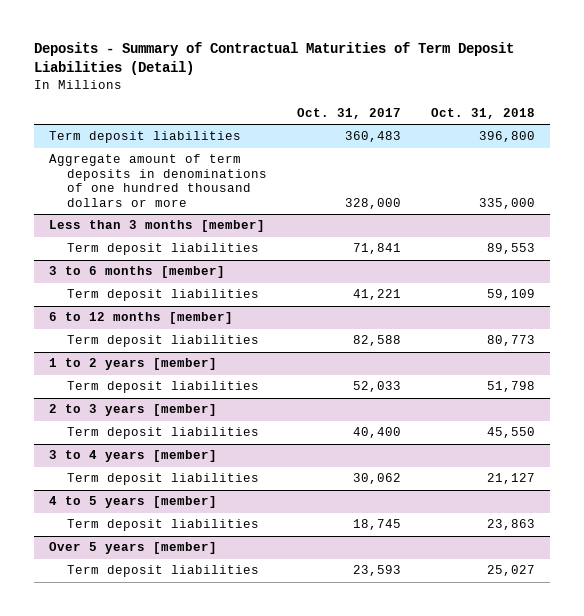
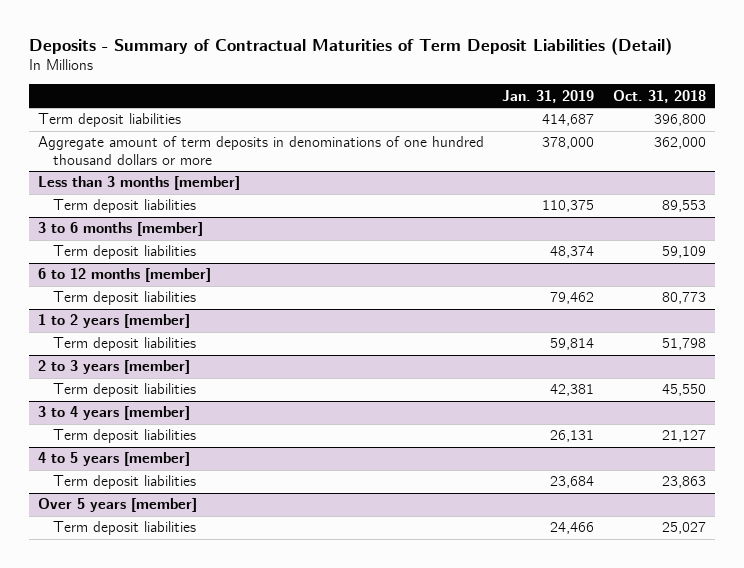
[297,107,402,119] Oct. 31, 2017 -> none
none -> [502,89,595,103] Jan. 31, 2019
[478,197,535,209] 335,000 -> [653,137,706,150] 362,000

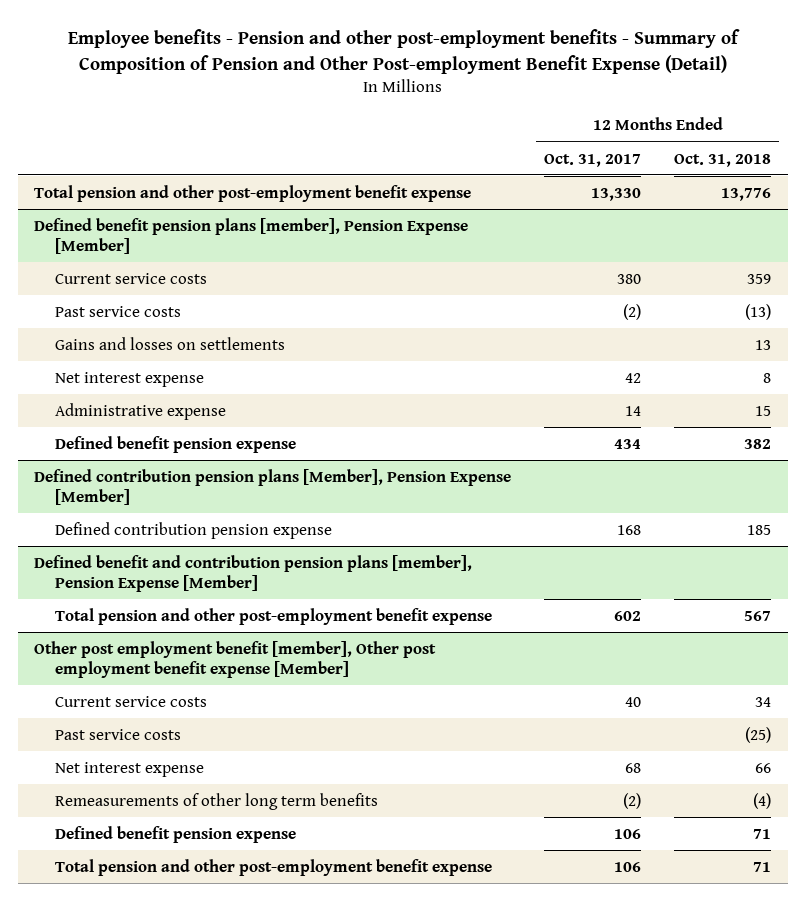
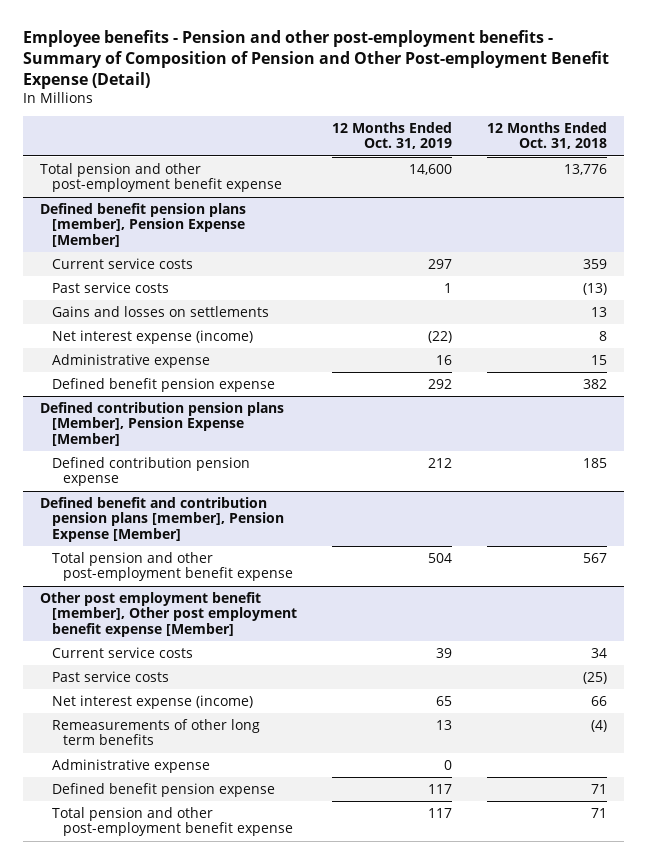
[544,153,642,167] Oct. 31, 2017 -> none
none -> [331,121,452,150] 12 Months Ended Oct. 31, 2019
[54,371,204,387] Net interest expense -> [51,329,253,344] Net interest expense (income)
[54,761,204,777] Net interest expense -> [51,694,253,709] Net interest expense (income)
none -> [51,758,210,773] Administrative expense

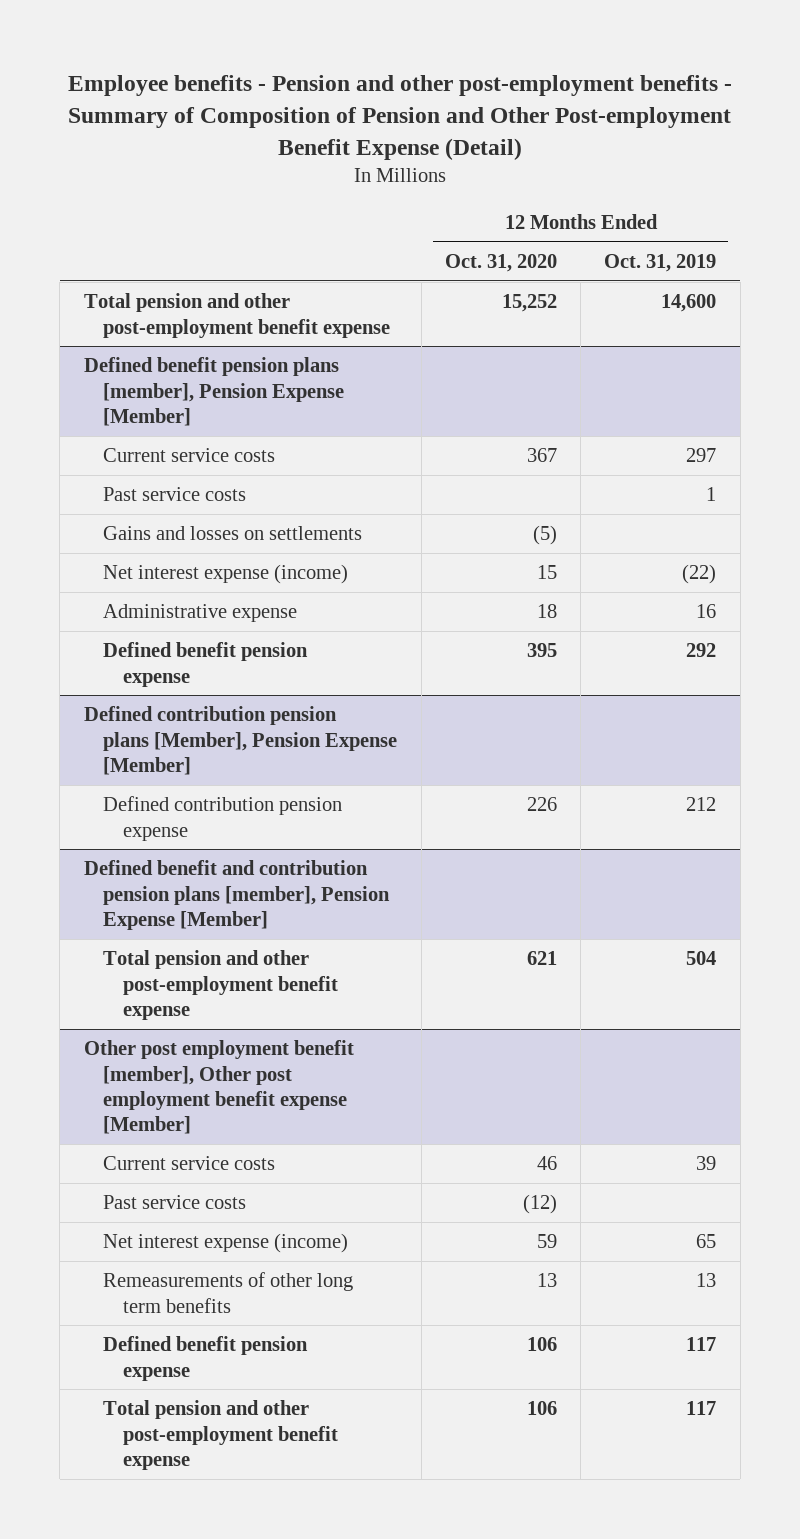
[486,121,607,150] 12 Months Ended Oct. 31, 2018 -> none
none -> [444,253,557,272] Oct. 31, 2020
[51,758,210,773] Administrative expense -> none

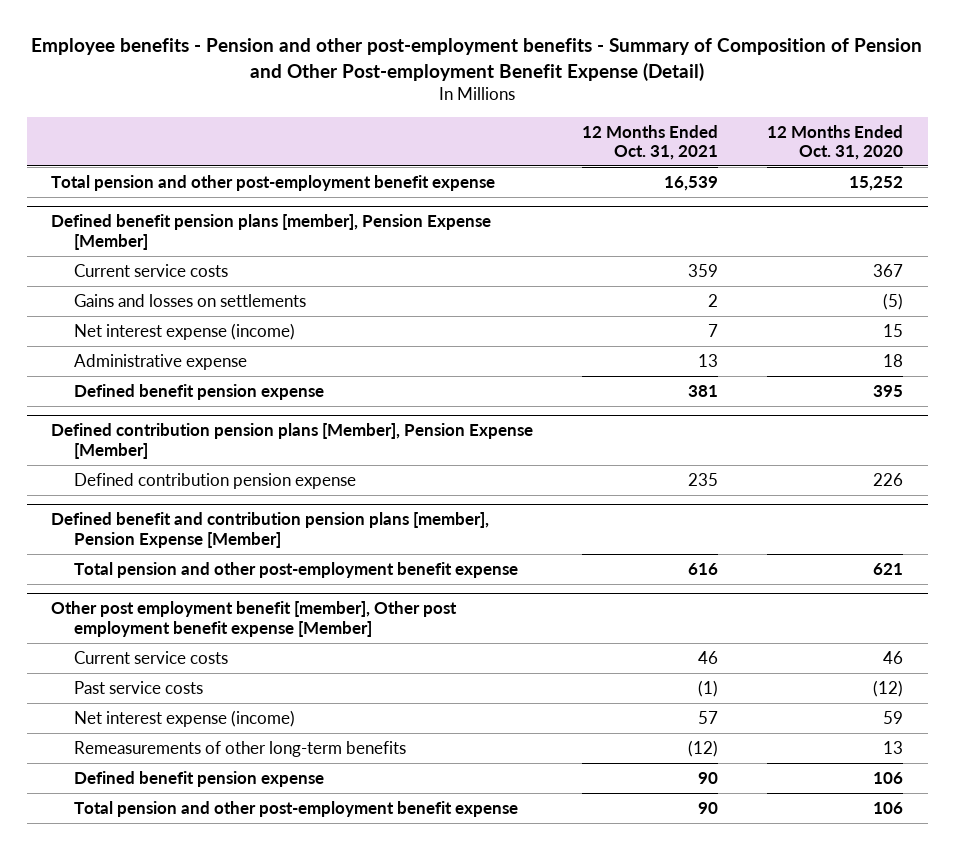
[604,253,717,272] Oct. 31, 2019 -> none
none -> [582,124,719,160] 12 Months Ended Oct. 31, 2021
[103,487,247,502] Past service costs -> none
[103,1272,354,1313] Remeasurements of other long term benefits -> [73,740,406,757] Remeasurements of other long-term benefits

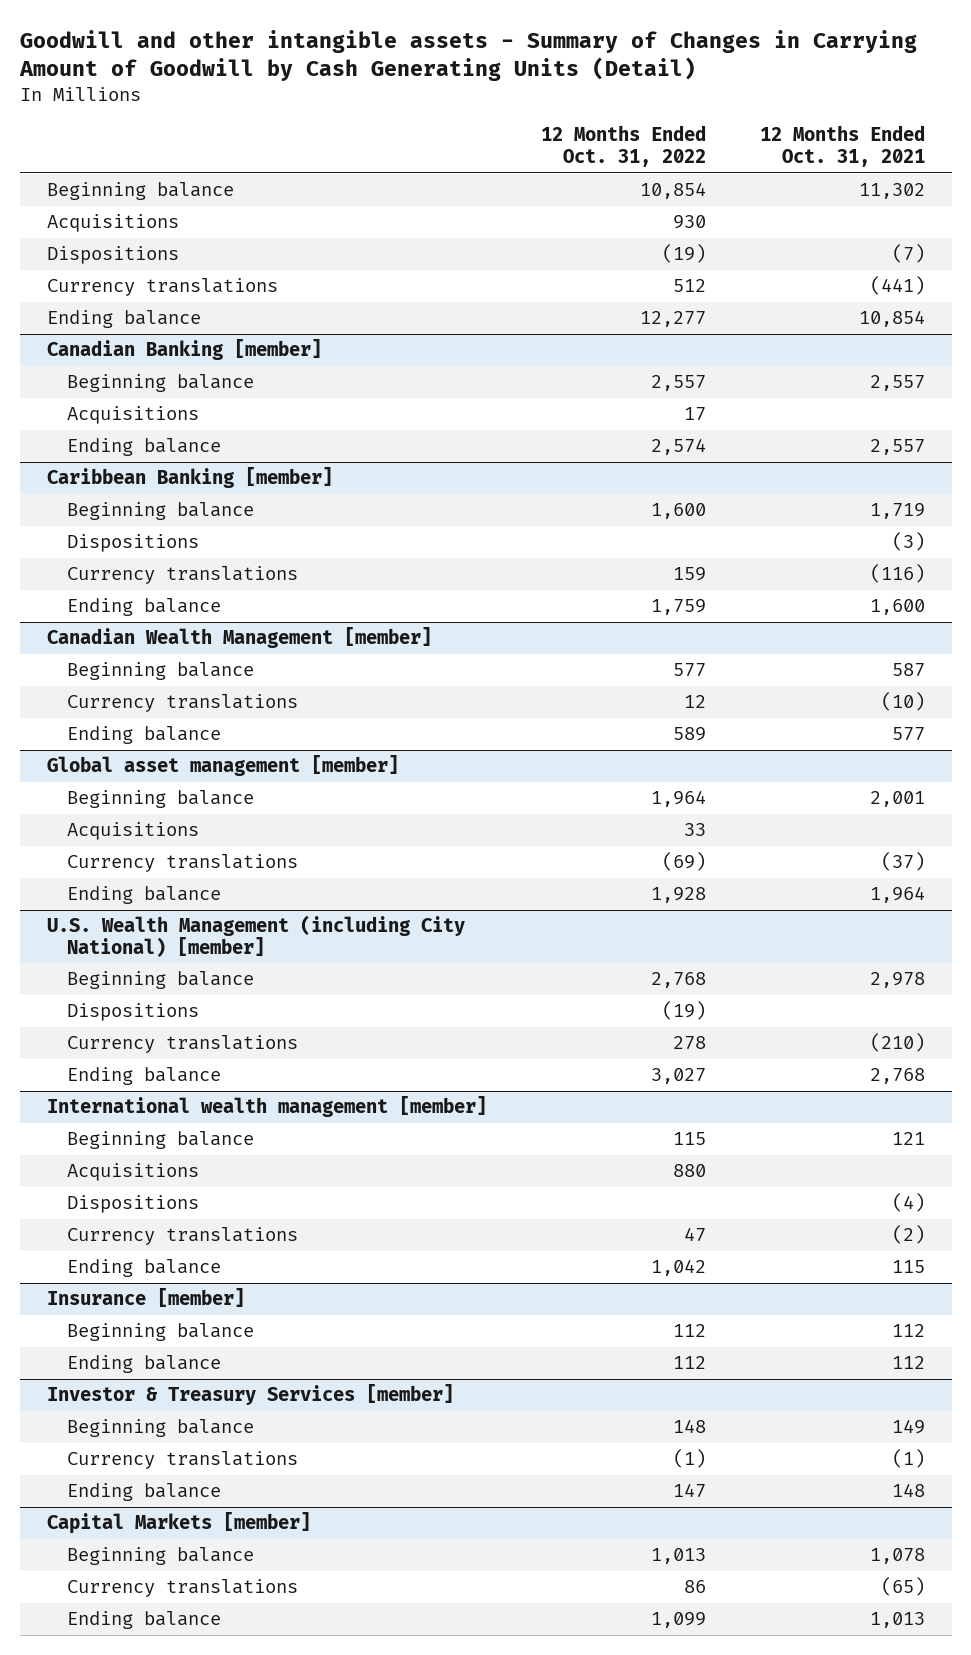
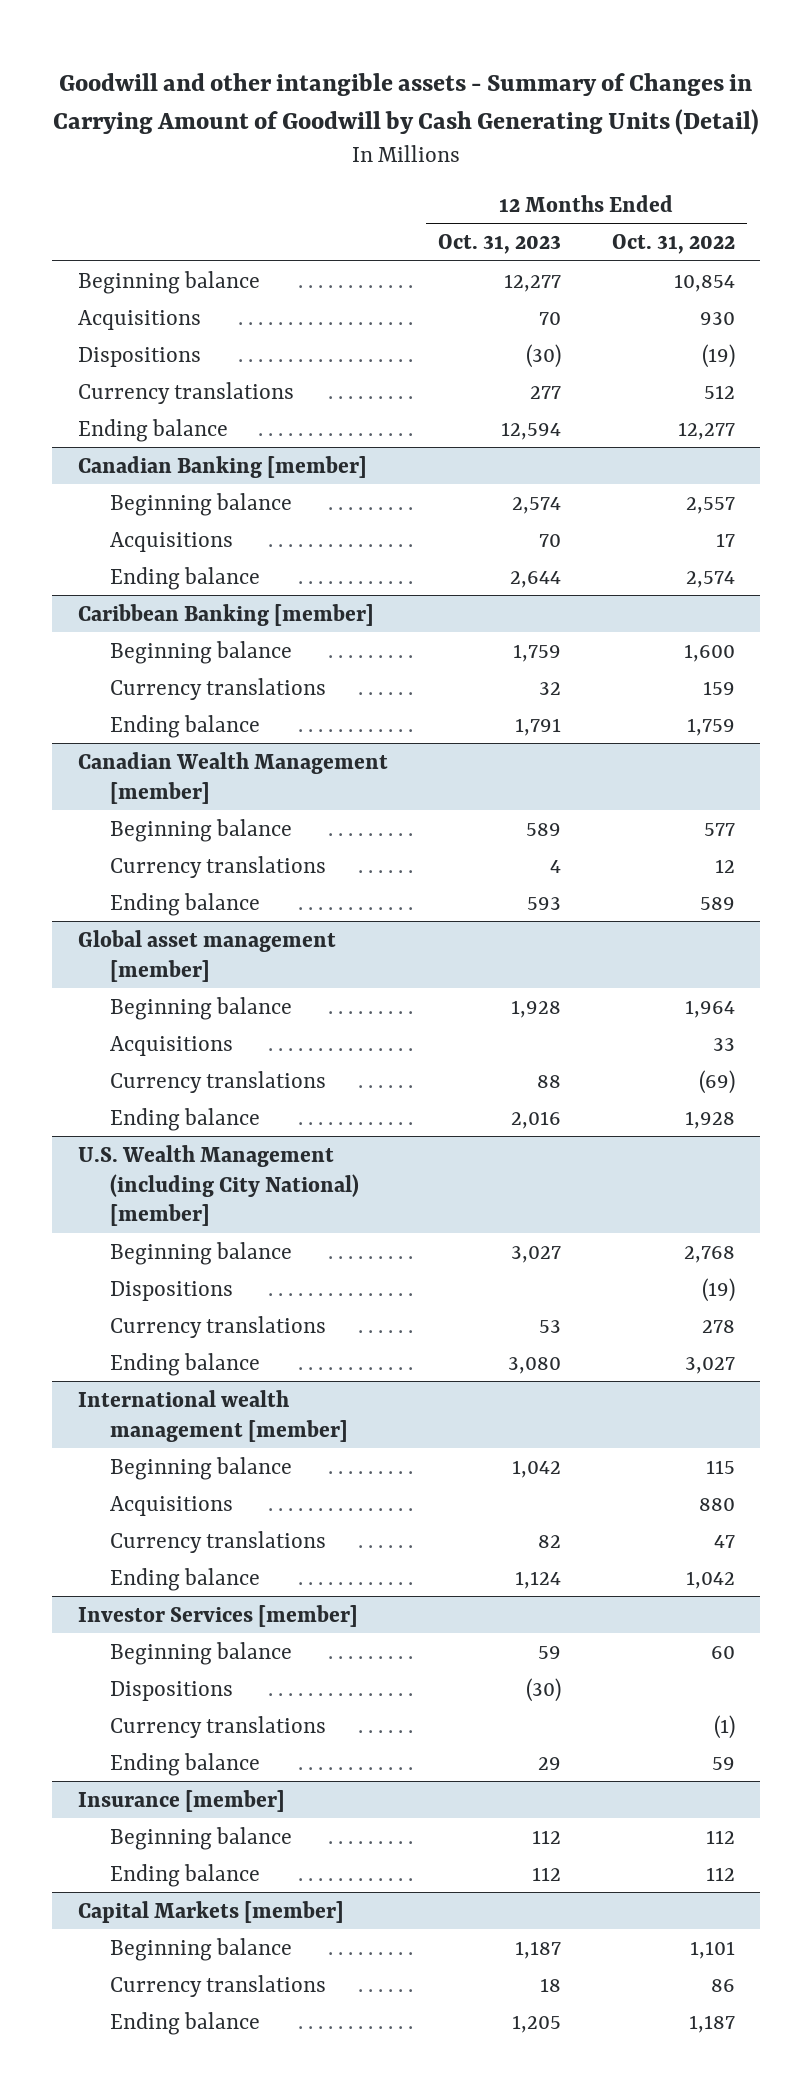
[759,125,925,168] 12 Months Ended Oct. 31, 2021 -> none
none -> [438,234,562,255] Oct. 31, 2023
[67,534,200,553] Dispositions -> none
[67,1195,200,1214] Dispositions -> none
none -> [77,1604,358,1627] Investor Services [member]
none -> [109,1641,292,1665] Beginning balance
none -> [109,1680,233,1701] Dispositions
none -> [109,1715,326,1738] Currency translations
none -> [109,1752,260,1776] Ending balance
[46,1384,454,1406] Investor & Treasury Services [member] -> none
[67,1419,255,1438] Beginning balance -> none
[67,1451,299,1470] Currency translations -> none
[67,1483,222,1502] Ending balance -> none
[650,1548,706,1565] 1,013 -> [689,1940,735,1959] 1,101
[650,1612,706,1629] 1,099 -> [688,2014,735,2033] 1,187

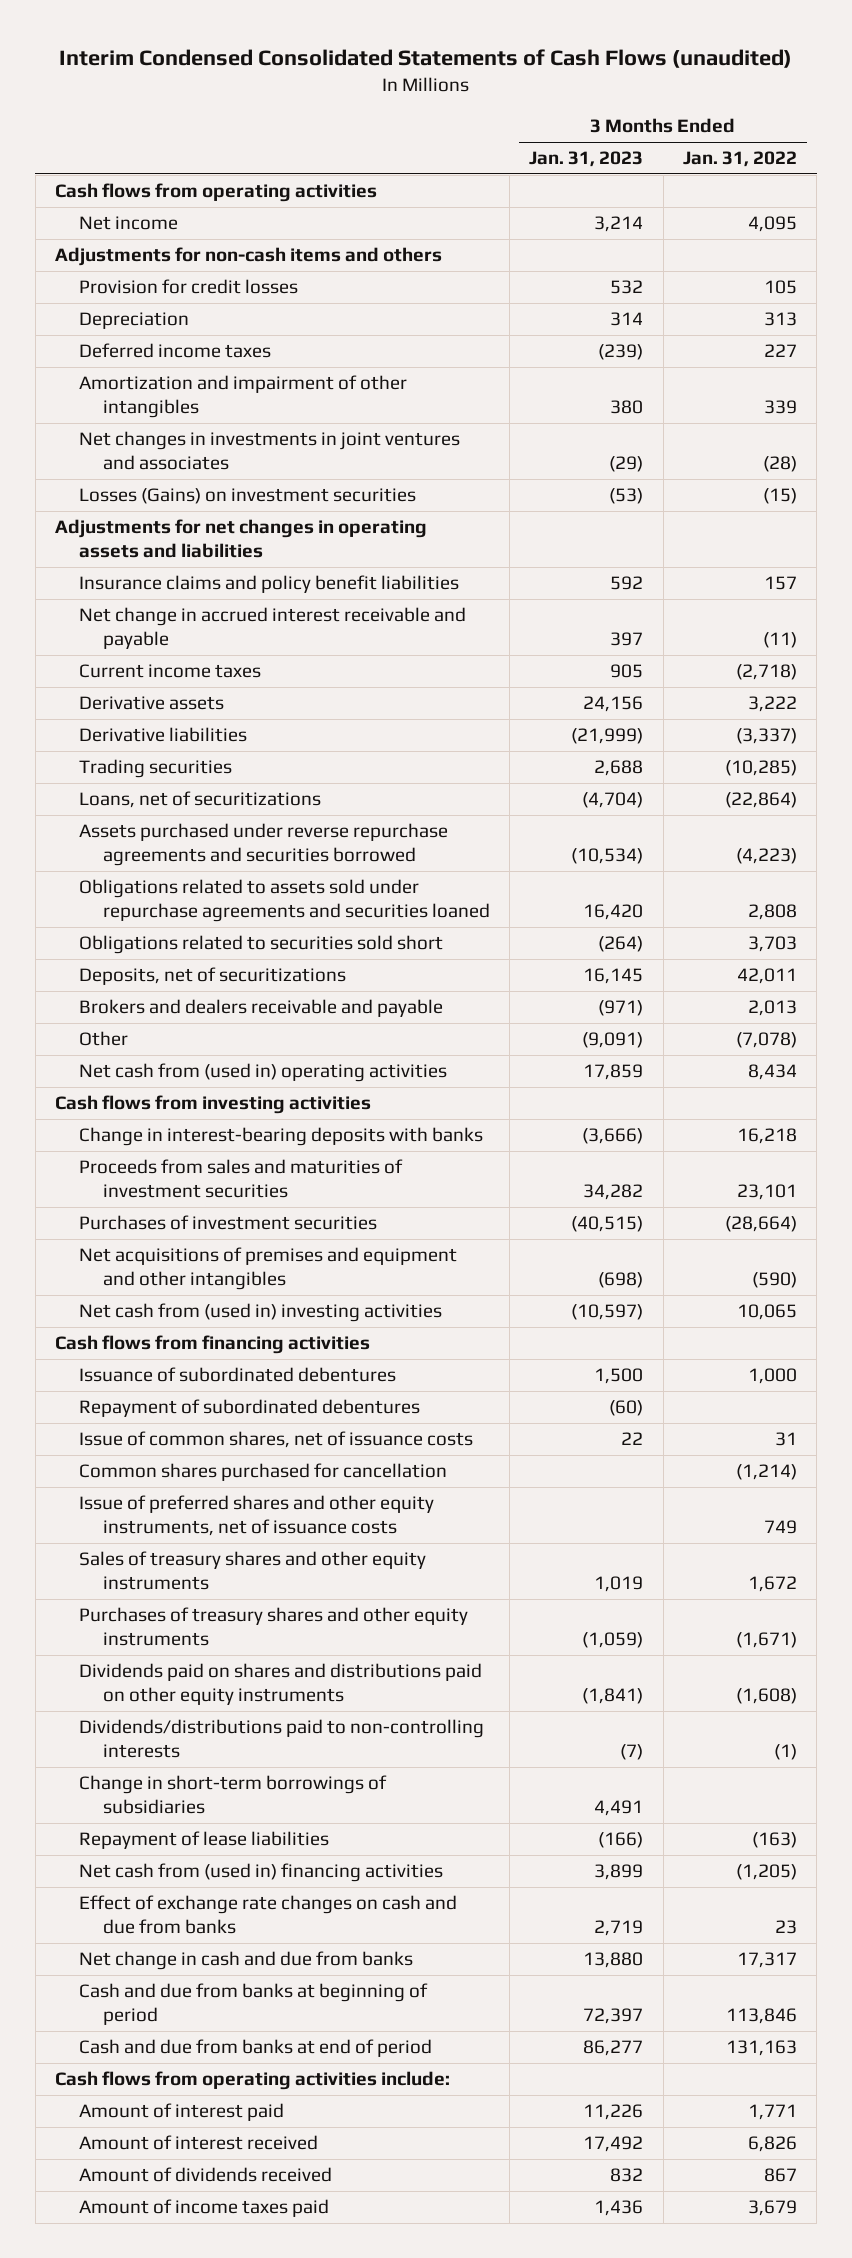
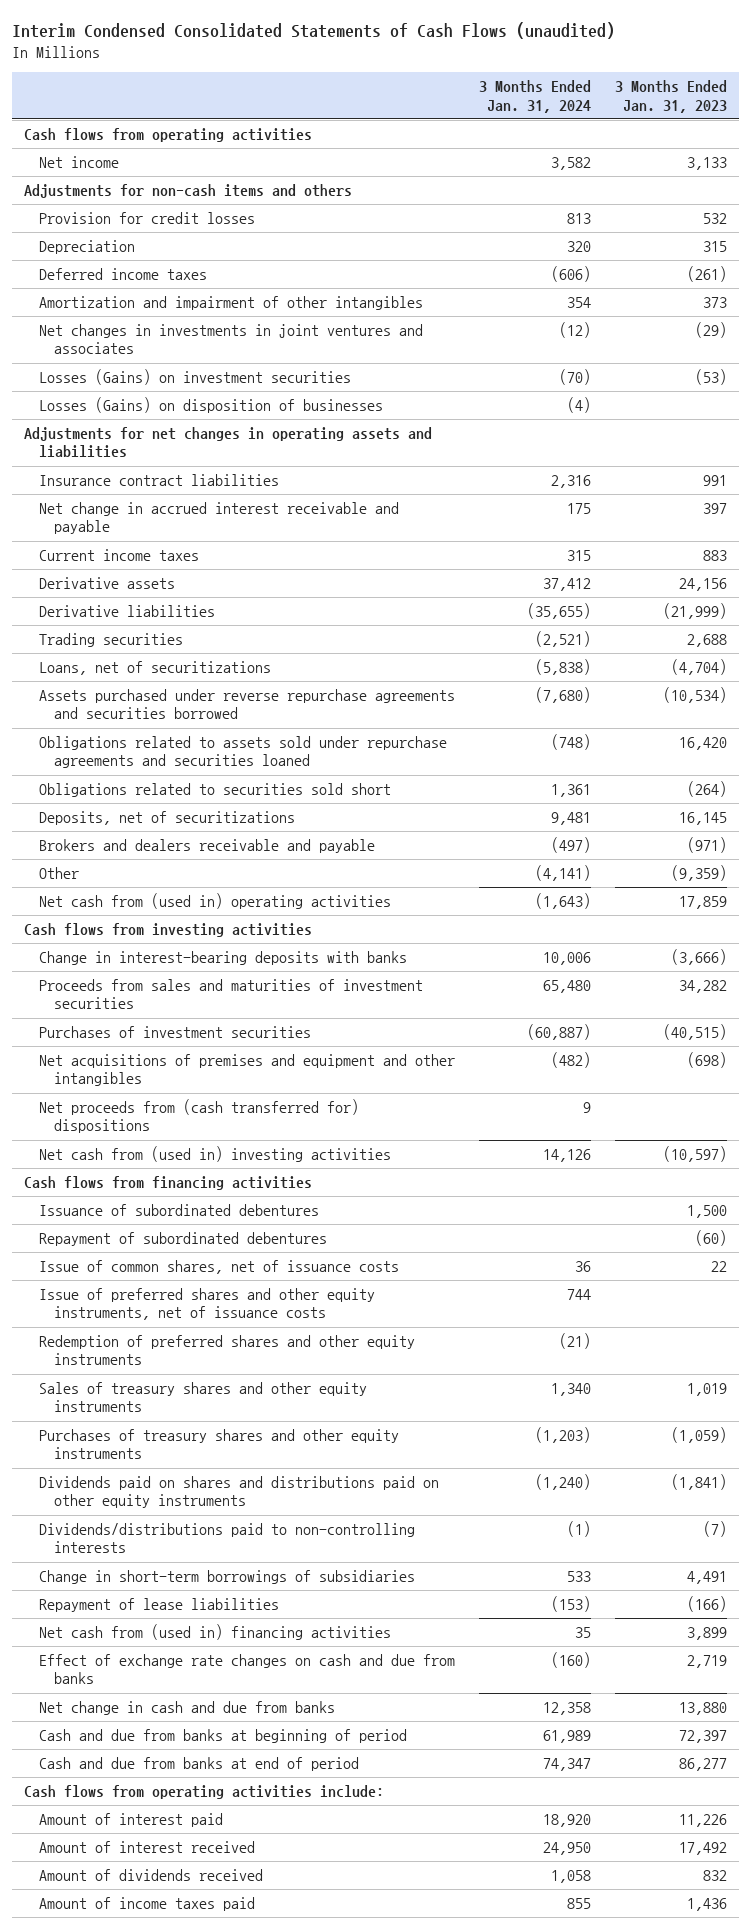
[682,151,797,168] Jan. 31, 2022 -> none
none -> [479,80,592,113] 3 Months Ended Jan. 31, 2024
[594,216,644,233] 3,214 -> [687,157,728,171] 3,133
[610,312,644,327] 314 -> [703,241,728,253] 315
[598,344,644,361] (239) -> [687,266,728,283] (261)
[610,400,644,415] 380 -> [703,297,728,309] 373
none -> [39,397,384,414] Losses (Gains) on disposition of businesses
[78,575,459,594] Insurance claims and policy benefit liabilities -> [39,474,280,487] Insurance contract liabilities
[610,576,644,591] 592 -> [703,475,728,487] 991
[610,664,644,679] 905 -> [703,550,728,562] 883
[582,1032,644,1049] (9,091) -> [671,865,728,882] (9,359)
none -> [39,1099,360,1134] Net proceeds from (cash transferred for) dispositions
[78,1463,447,1482] Common shares purchased for cancellation -> none
none -> [39,1335,416,1366] Redemption of preferred shares and other equity instruments

